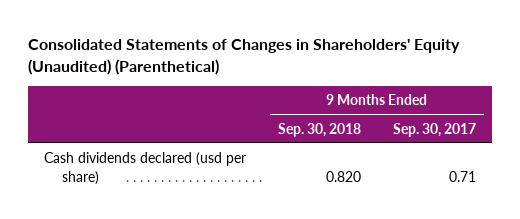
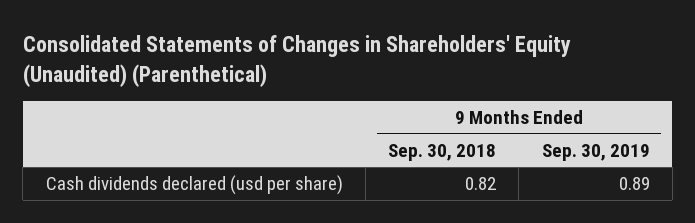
[393,122,477,137] Sep. 30, 2017 -> none
none -> [541,143,650,161] Sep. 30, 2019
[326,170,362,182] 0.820 -> [465,177,497,191] 0.82

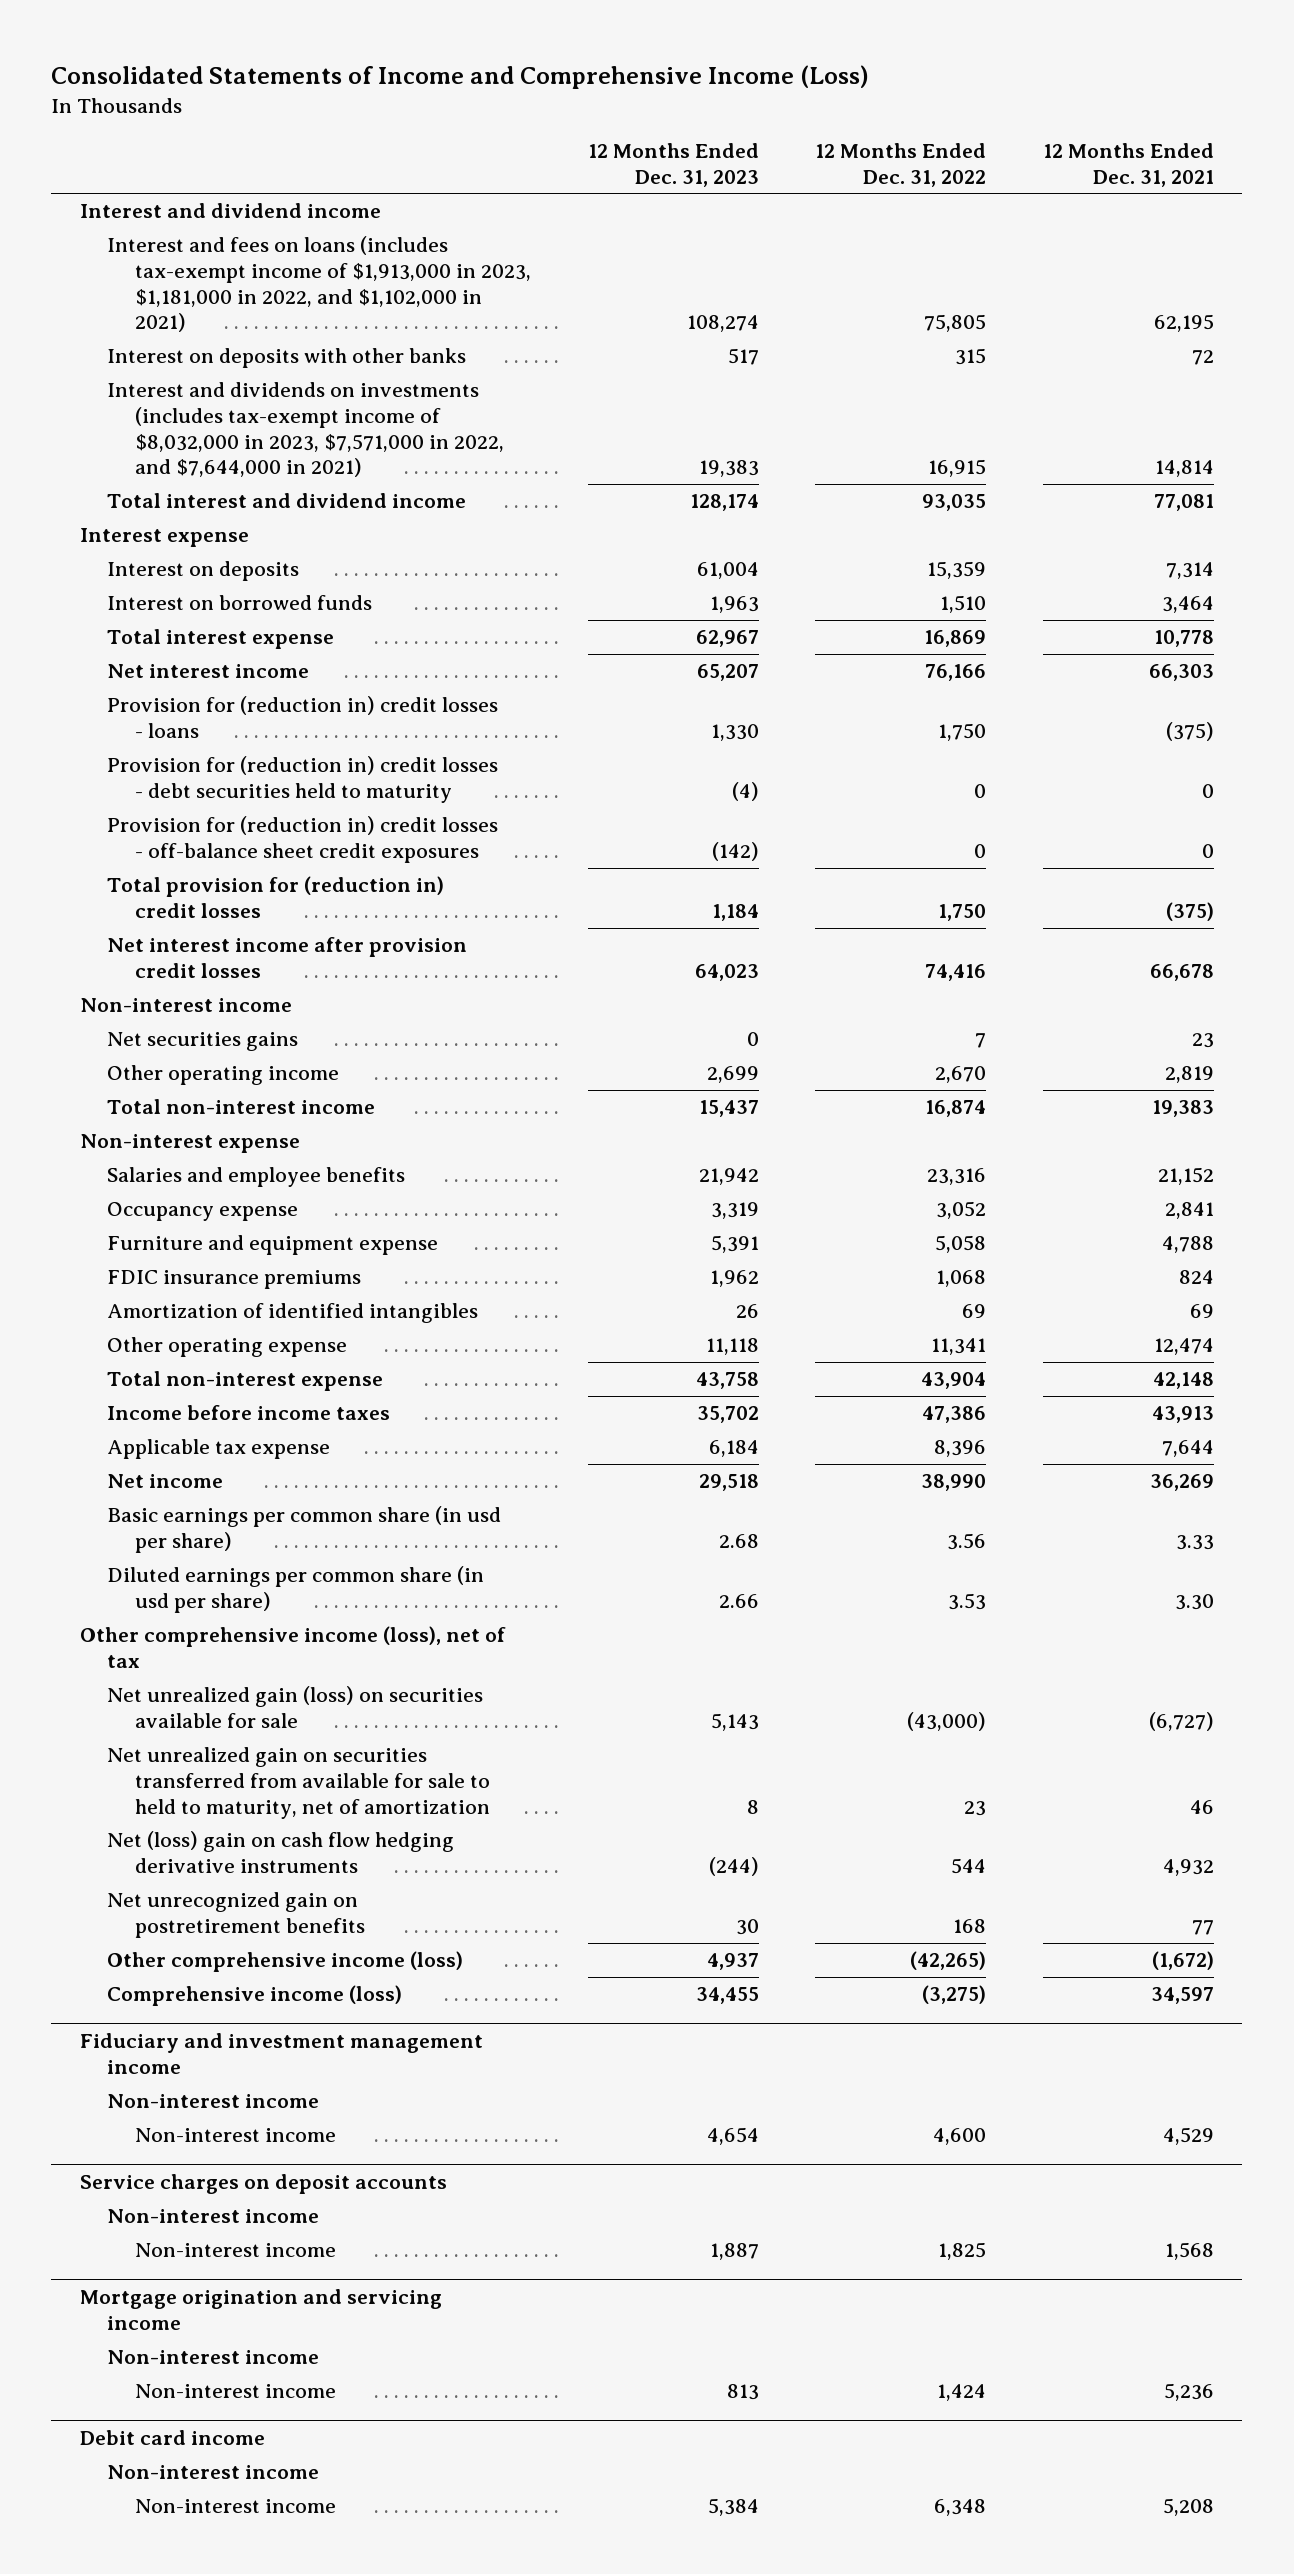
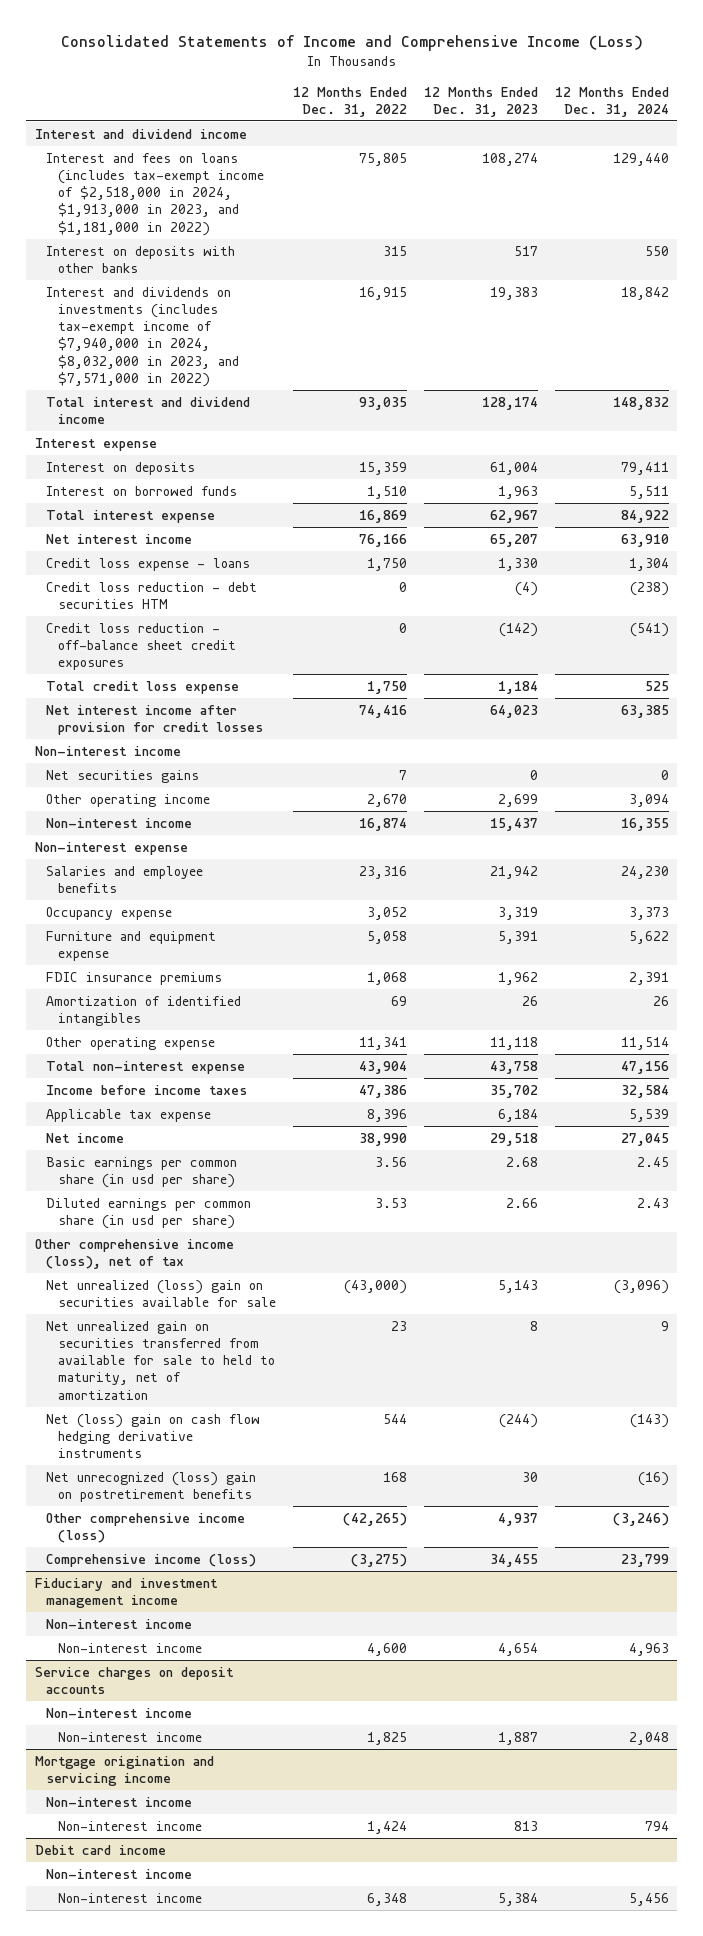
[1042,143,1214,187] 12 Months Ended Dec. 31, 2021 -> none
none -> [554,86,669,117] 12 Months Ended Dec. 31, 2024
[107,236,531,333] Interest and fees on loans (includes tax-exempt income of $1,913,000 in 2023, $1,181,000 in 2022, and $1,102,000 in 2021) -> [46,152,264,236] Interest and fees on loans (includes tax-exempt income of $2,518,000 in 2024, $1,913,000 in 2023, and $1,181,000 in 2022)
[107,382,504,478] Interest and dividends on investments (includes tax-exempt income of $8,032,000 in 2023, $7,571,000 in 2022, and $7,644,000 in 2021) -> [46,286,239,387] Interest and dividends on investments (includes tax-exempt income of $7,940,000 in 2024, $8,032,000 in 2023, and $7,571,000 in 2022)
[107,696,499,738] Provision for (reduction in) credit losses - loans -> [46,557,251,571] Credit loss expense - loans
[107,756,499,803] Provision for (reduction in) credit losses - debt securities held to maturity -> [46,581,258,609] Credit loss reduction - debt securities HTM
[107,816,499,863] Provision for (reduction in) credit losses - off-balance sheet credit exposures -> [46,622,236,671] Credit loss reduction - off-balance sheet credit exposures
[107,876,445,918] Total provision for (reduction in) credit losses -> [46,680,240,694] Total credit loss expense
[107,937,468,978] Net interest income after provision credit losses -> [46,704,263,735] Net interest income after provision for credit losses
[107,1099,376,1115] Total non-interest income -> [46,817,193,828] Non-interest income
[107,1686,484,1728] Net unrealized gain (loss) on securities available for sale -> [46,1279,276,1307] Net unrealized (loss) gain on securities available for sale
[107,1892,365,1938] Net unrecognized gain on postretirement benefits -> [46,1471,257,1502] Net unrecognized (loss) gain on postretirement benefits

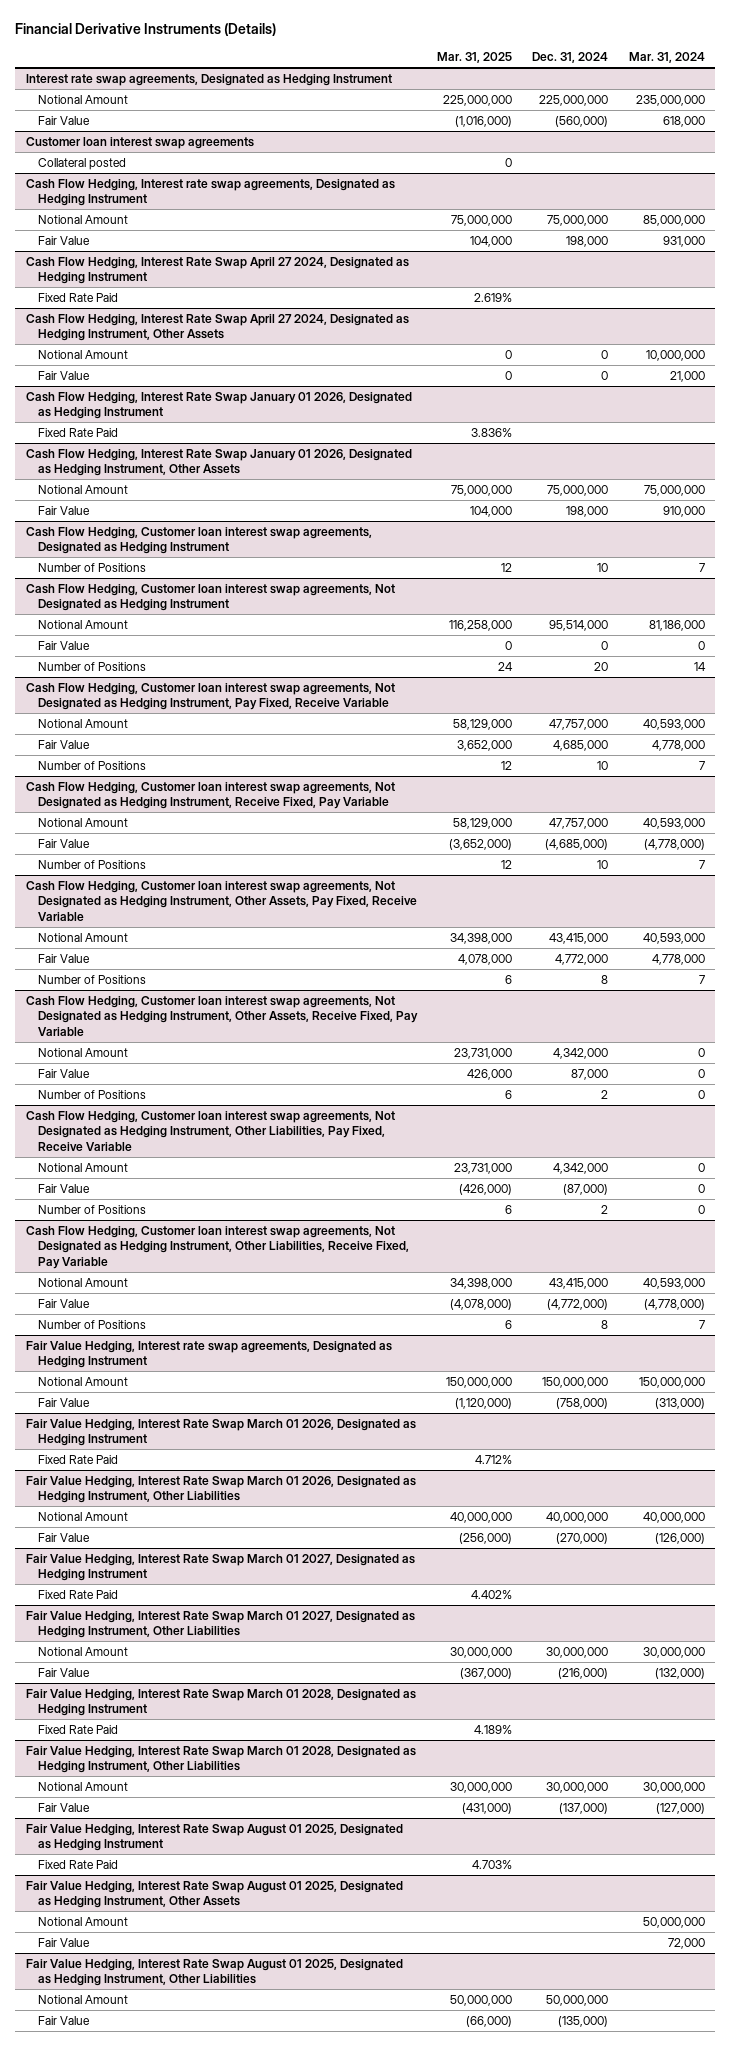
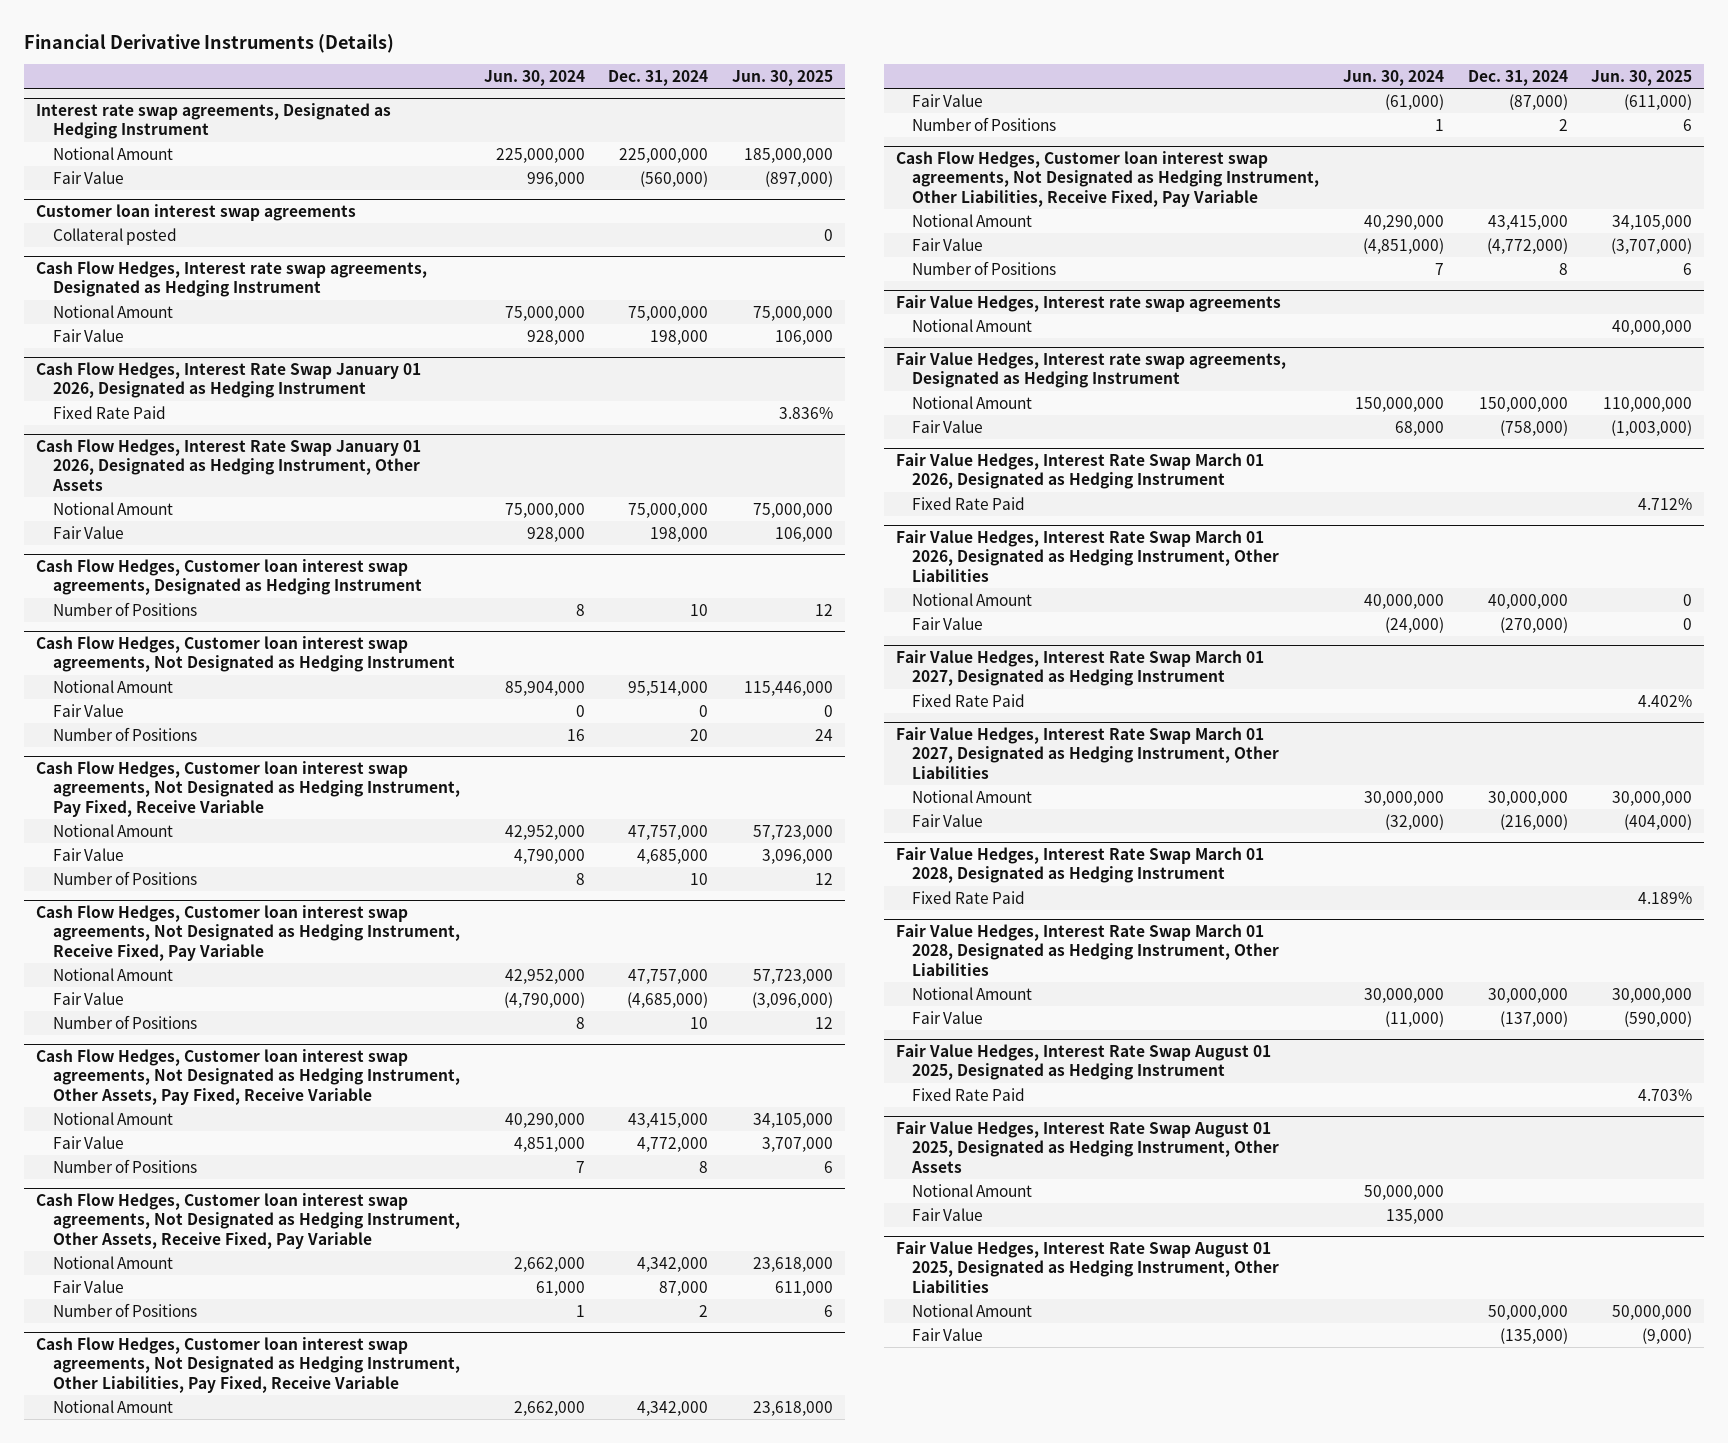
[437,52,513,64] Mar. 31, 2025 -> none
[628,52,705,64] Mar. 31, 2024 -> none
none -> [483,69,585,86] Jun. 30, 2024
none -> [731,69,833,86] Jun. 30, 2025
[25,178,395,207] Cash Flow Hedging, Interest rate swap agreements, Designated as Hedging Instrument -> [36,261,428,298] Cash Flow Hedges, Interest rate swap agreements, Designated as Hedging Instrument
[25,256,409,285] Cash Flow Hedging, Interest Rate Swap April 27 2024, Designated as Hedging Instrument -> none
[38,292,119,302] Fixed Rate Paid -> none
[25,313,409,342] Cash Flow Hedging, Interest Rate Swap April 27 2024, Designated as Hedging Instrument, Other Assets -> none
[38,349,129,359] Notional Amount -> none
[38,370,91,380] Fair Value -> none
[25,391,412,420] Cash Flow Hedging, Interest Rate Swap January 01 2026, Designated as Hedging Instrument -> [36,362,422,399] Cash Flow Hedges, Interest Rate Swap January 01 2026, Designated as Hedging Instrument
[25,448,412,477] Cash Flow Hedging, Interest Rate Swap January 01 2026, Designated as Hedging Instrument, Other Assets -> [36,439,422,491] Cash Flow Hedges, Interest Rate Swap January 01 2026, Designated as Hedging Instrument, Other Assets
[25,526,372,555] Cash Flow Hedging, Customer loan interest swap agreements, Designated as Hedging Instrument -> [36,559,423,596] Cash Flow Hedges, Customer loan interest swap agreements, Designated as Hedging Instrument
[25,583,395,612] Cash Flow Hedging, Customer loan interest swap agreements, Not Designated as Hedging Instrument -> [36,636,456,673] Cash Flow Hedges, Customer loan interest swap agreements, Not Designated as Hedging Instrument
[25,682,395,711] Cash Flow Hedging, Customer loan interest swap agreements, Not Designated as Hedging Instrument, Pay Fixed, Receive Variable -> [36,761,461,817] Cash Flow Hedges, Customer loan interest swap agreements, Not Designated as Hedging Instrument, Pay Fixed, Receive Variable
[25,781,395,810] Cash Flow Hedging, Customer loan interest swap agreements, Not Designated as Hedging Instrument, Receive Fixed, Pay Variable -> [36,905,461,961] Cash Flow Hedges, Customer loan interest swap agreements, Not Designated as Hedging Instrument, Receive Fixed, Pay Variable
[25,880,418,922] Cash Flow Hedging, Customer loan interest swap agreements, Not Designated as Hedging Instrument, Other Assets, Pay Fixed, Receive Variable -> [36,1049,461,1105] Cash Flow Hedges, Customer loan interest swap agreements, Not Designated as Hedging Instrument, Other Assets, Pay Fixed, Receive Variable
[25,995,419,1037] Cash Flow Hedging, Customer loan interest swap agreements, Not Designated as Hedging Instrument, Other Assets, Receive Fixed, Pay Variable -> [36,1193,461,1249] Cash Flow Hedges, Customer loan interest swap agreements, Not Designated as Hedging Instrument, Other Assets, Receive Fixed, Pay Variable
[25,1110,395,1152] Cash Flow Hedging, Customer loan interest swap agreements, Not Designated as Hedging Instrument, Other Liabilities, Pay Fixed, Receive Variable -> [36,1337,461,1393] Cash Flow Hedges, Customer loan interest swap agreements, Not Designated as Hedging Instrument, Other Liabilities, Pay Fixed, Receive Variable
[25,1225,410,1270] Cash Flow Hedging, Customer loan interest swap agreements, Not Designated as Hedging Instrument, Other Liabilities, Receive Fixed, Pay Variable -> [895,151,1320,207] Cash Flow Hedges, Customer loan interest swap agreements, Not Designated as Hedging Instrument, Other Liabilities, Receive Fixed, Pay Variable
none -> [895,295,1281,313] Fair Value Hedges, Interest rate swap agreements
none -> [912,318,1033,332] Notional Amount
[25,1340,392,1369] Fair Value Hedging, Interest rate swap agreements, Designated as Hedging Instrument -> [895,352,1286,389] Fair Value Hedges, Interest rate swap agreements, Designated as Hedging Instrument
[25,1418,416,1447] Fair Value Hedging, Interest Rate Swap March 01 2026, Designated as Hedging Instrument -> [895,453,1264,490] Fair Value Hedges, Interest Rate Swap March 01 2026, Designated as Hedging Instrument
[25,1475,416,1504] Fair Value Hedging, Interest Rate Swap March 01 2026, Designated as Hedging Instrument, Other Liabilities -> [895,530,1280,582] Fair Value Hedges, Interest Rate Swap March 01 2026, Designated as Hedging Instrument, Other Liabilities
[25,1553,415,1582] Fair Value Hedging, Interest Rate Swap March 01 2027, Designated as Hedging Instrument -> [895,650,1264,687] Fair Value Hedges, Interest Rate Swap March 01 2027, Designated as Hedging Instrument
[25,1610,415,1639] Fair Value Hedging, Interest Rate Swap March 01 2027, Designated as Hedging Instrument, Other Liabilities -> [895,727,1280,779] Fair Value Hedges, Interest Rate Swap March 01 2027, Designated as Hedging Instrument, Other Liabilities
[25,1688,416,1717] Fair Value Hedging, Interest Rate Swap March 01 2028, Designated as Hedging Instrument -> [895,847,1264,884] Fair Value Hedges, Interest Rate Swap March 01 2028, Designated as Hedging Instrument
[25,1745,416,1774] Fair Value Hedging, Interest Rate Swap March 01 2028, Designated as Hedging Instrument, Other Liabilities -> [895,924,1280,976] Fair Value Hedges, Interest Rate Swap March 01 2028, Designated as Hedging Instrument, Other Liabilities
[25,1823,403,1852] Fair Value Hedging, Interest Rate Swap August 01 2025, Designated as Hedging Instrument -> [895,1044,1271,1081] Fair Value Hedges, Interest Rate Swap August 01 2025, Designated as Hedging Instrument
[25,1880,403,1909] Fair Value Hedging, Interest Rate Swap August 01 2025, Designated as Hedging Instrument, Other Assets -> [895,1121,1280,1173] Fair Value Hedges, Interest Rate Swap August 01 2025, Designated as Hedging Instrument, Other Assets
[25,1958,403,1987] Fair Value Hedging, Interest Rate Swap August 01 2025, Designated as Hedging Instrument, Other Liabilities -> [895,1241,1280,1293] Fair Value Hedges, Interest Rate Swap August 01 2025, Designated as Hedging Instrument, Other Liabilities

